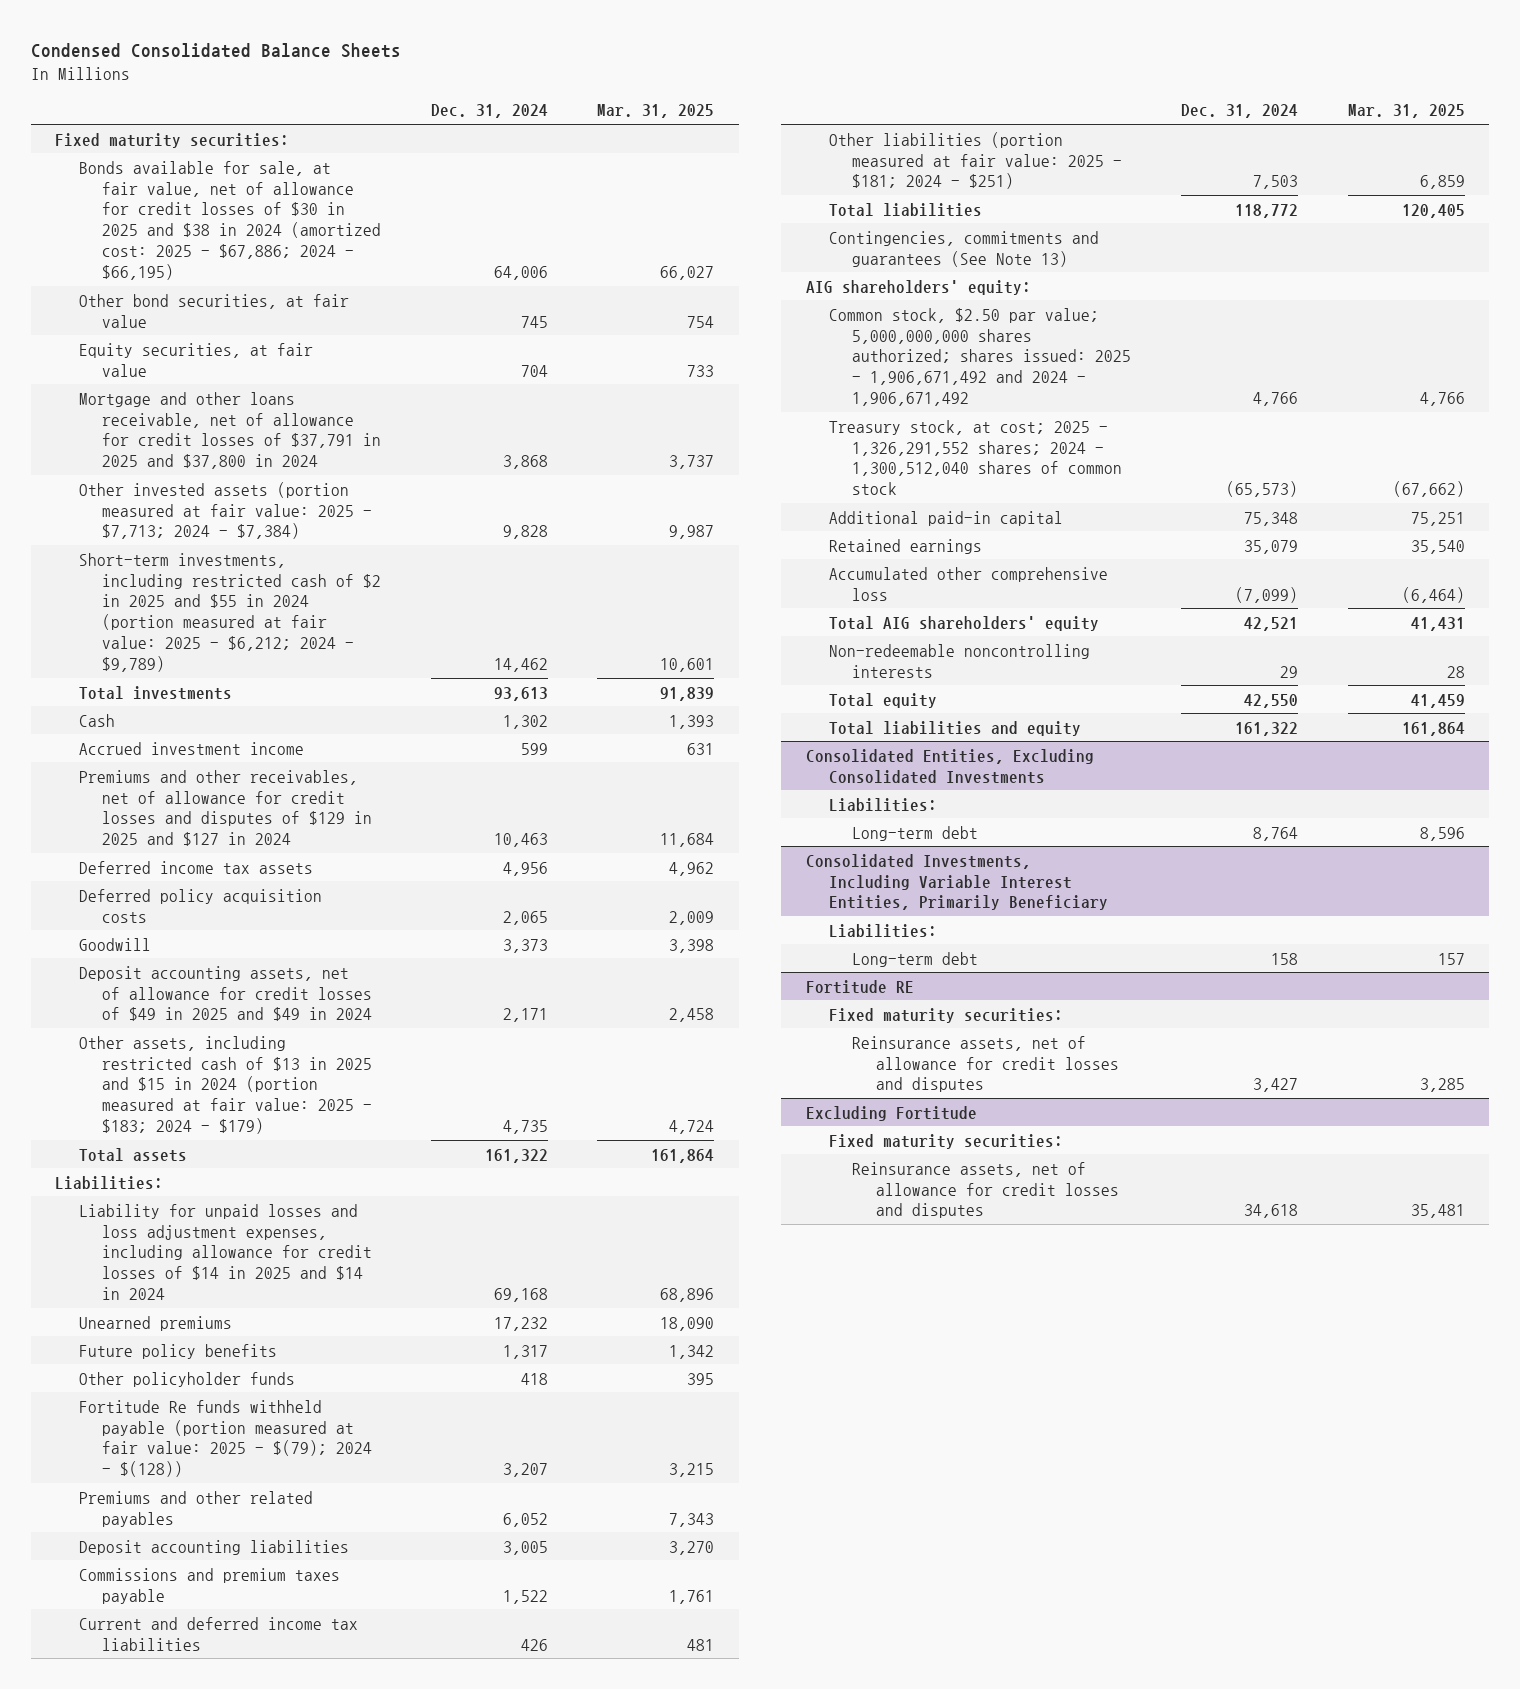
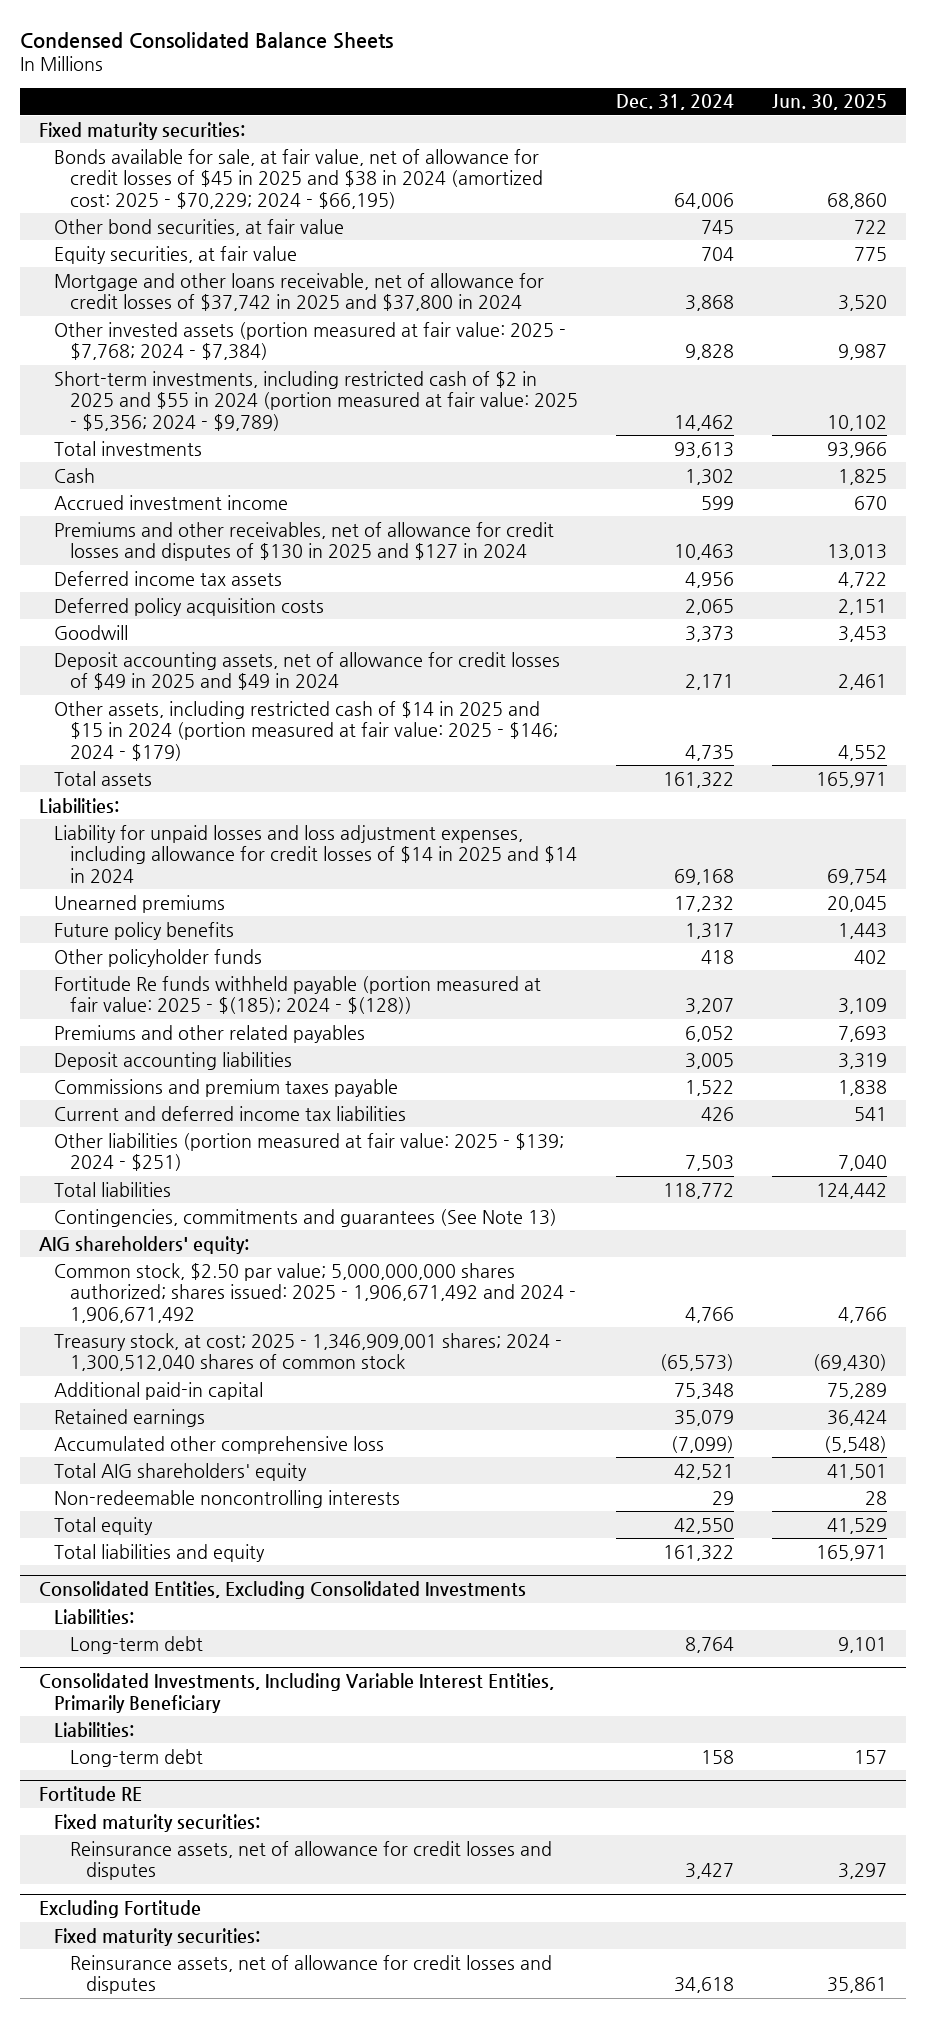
[597,104,715,119] Mar. 31, 2025 -> none
none -> [771,94,887,111] Jun. 30, 2025
[78,160,381,281] Bonds available for sale, at fair value, net of allowance for credit losses of $30 in 2025 and $38 in 2024 (amortized cost: 2025 - $67,886; 2024 - $66,195) -> [54,148,543,209] Bonds available for sale, at fair value, net of allowance for credit losses of $45 in 2025 and $38 in 2024 (amortized cost: 2025 - $70,229; 2024 - $66,195)
[78,391,381,470] Mortgage and other loans receivable, net of allowance for credit losses of $37,791 in 2025 and $37,800 in 2024 -> [54,272,545,312] Mortgage and other loans receivable, net of allowance for credit losses of $37,742 in 2025 and $37,800 in 2024
[78,481,372,540] Other invested assets (portion measured at fair value: 2025 - $7,713; 2024 - $7,384) -> [54,321,567,361] Other invested assets (portion measured at fair value: 2025 - $7,768; 2024 - $7,384)
[78,552,381,673] Short-term investments, including restricted cash of $2 in 2025 and $55 in 2024 (portion measured at fair value: 2025 - $6,212; 2024 - $9,789) -> [54,370,578,431] Short-term investments, including restricted cash of $2 in 2025 and $55 in 2024 (portion measured at fair value: 2025 - $5,356; 2024 - $9,789)
[78,769,372,847] Premiums and other receivables, net of allowance for credit losses and disputes of $129 in 2025 and $127 in 2024 -> [54,521,555,562] Premiums and other receivables, net of allowance for credit losses and disputes of $130 in 2025 and $127 in 2024
[78,1035,372,1135] Other assets, including restricted cash of $13 in 2025 and $15 in 2024 (portion measured at fair value: 2025 - $183; 2024 - $179) -> [54,700,558,761] Other assets, including restricted cash of $14 in 2025 and $15 in 2024 (portion measured at fair value: 2025 - $146; 2024 - $179)
[78,1399,372,1478] Fortitude Re funds withheld payable (portion measured at fair value: 2025 - $(79); 2024 - $(128)) -> [54,975,542,1015] Fortitude Re funds withheld payable (portion measured at fair value: 2025 - $(185); 2024 - $(128))
[829,131,1123,190] Other liabilities (portion measured at fair value: 2025 - $181; 2024 - $251) -> [54,1132,565,1172] Other liabilities (portion measured at fair value: 2025 - $139; 2024 - $251)
[829,419,1123,496] Treasury stock, at cost; 2025 - 1,326,291,552 shares; 2024 - 1,300,512,040 shares of common stock -> [54,1332,563,1372] Treasury stock, at cost; 2025 - 1,346,909,001 shares; 2024 - 1,300,512,040 shares of common stock

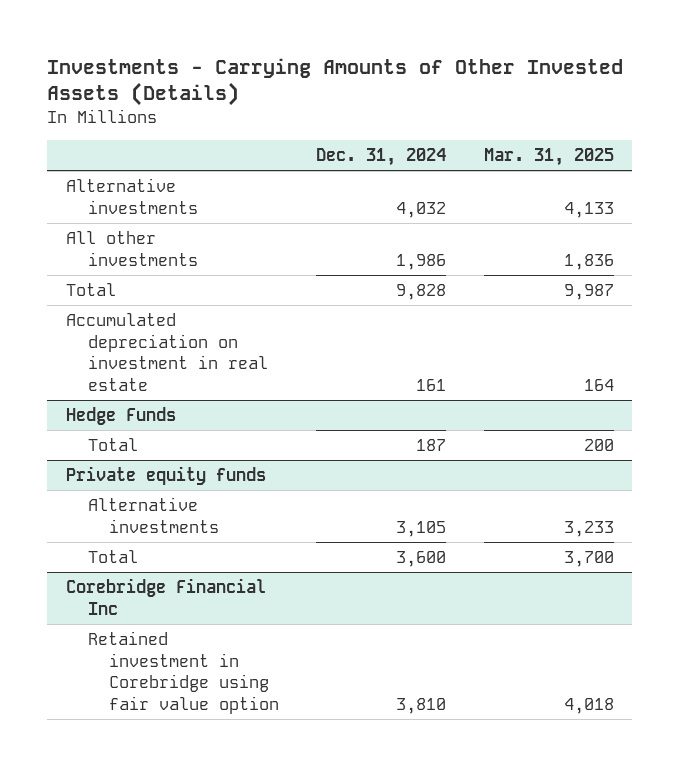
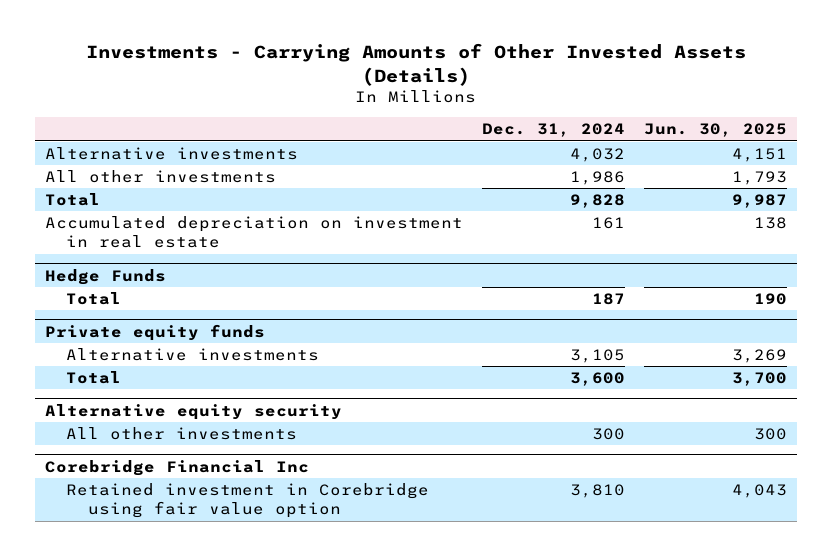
[483,148,614,167] Mar. 31, 2025 -> none
none -> [644,123,788,138] Jun. 30, 2025
none -> [44,403,342,420] Alternative equity security
none -> [66,426,298,440] All other investments

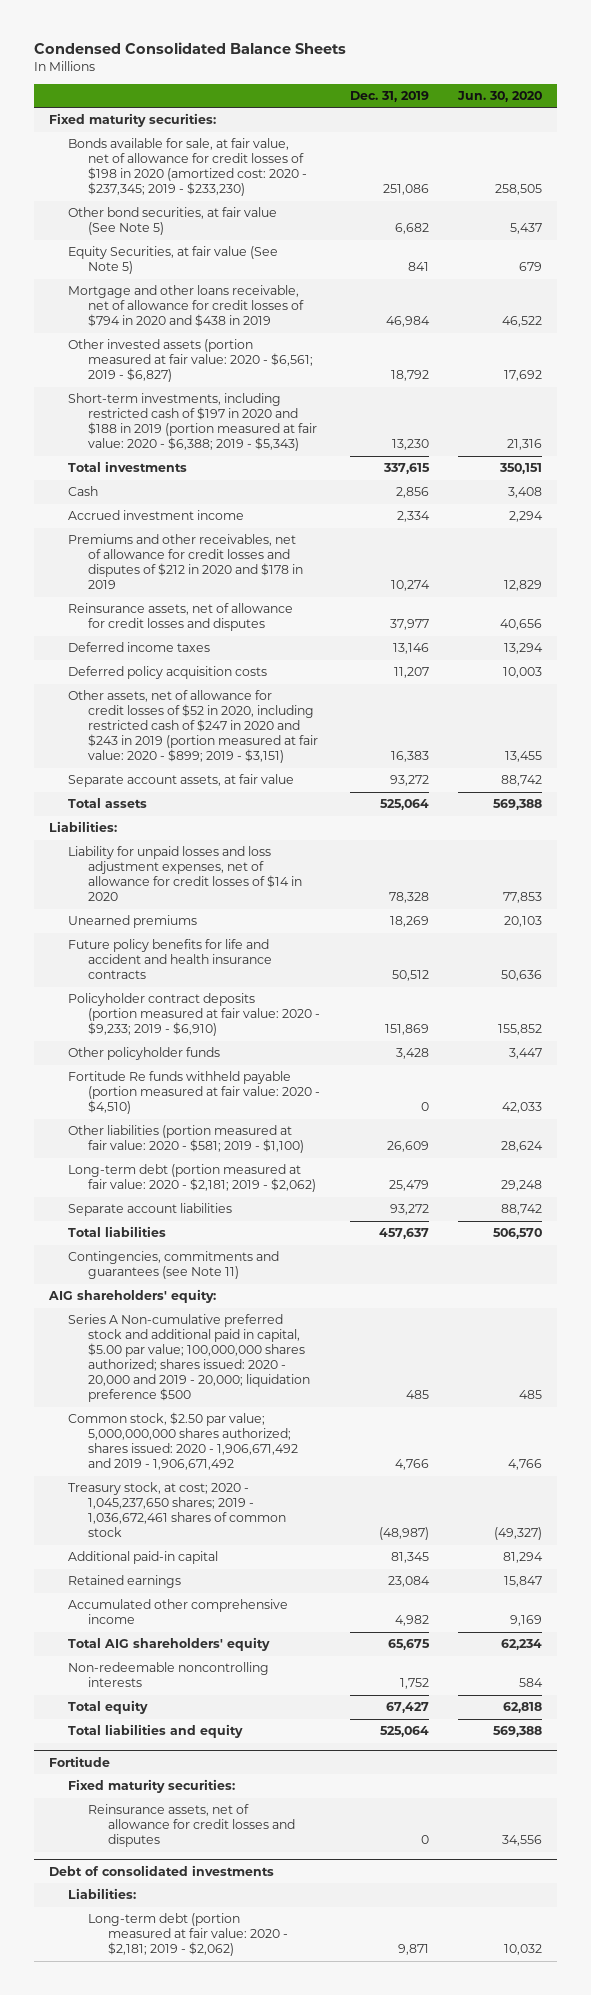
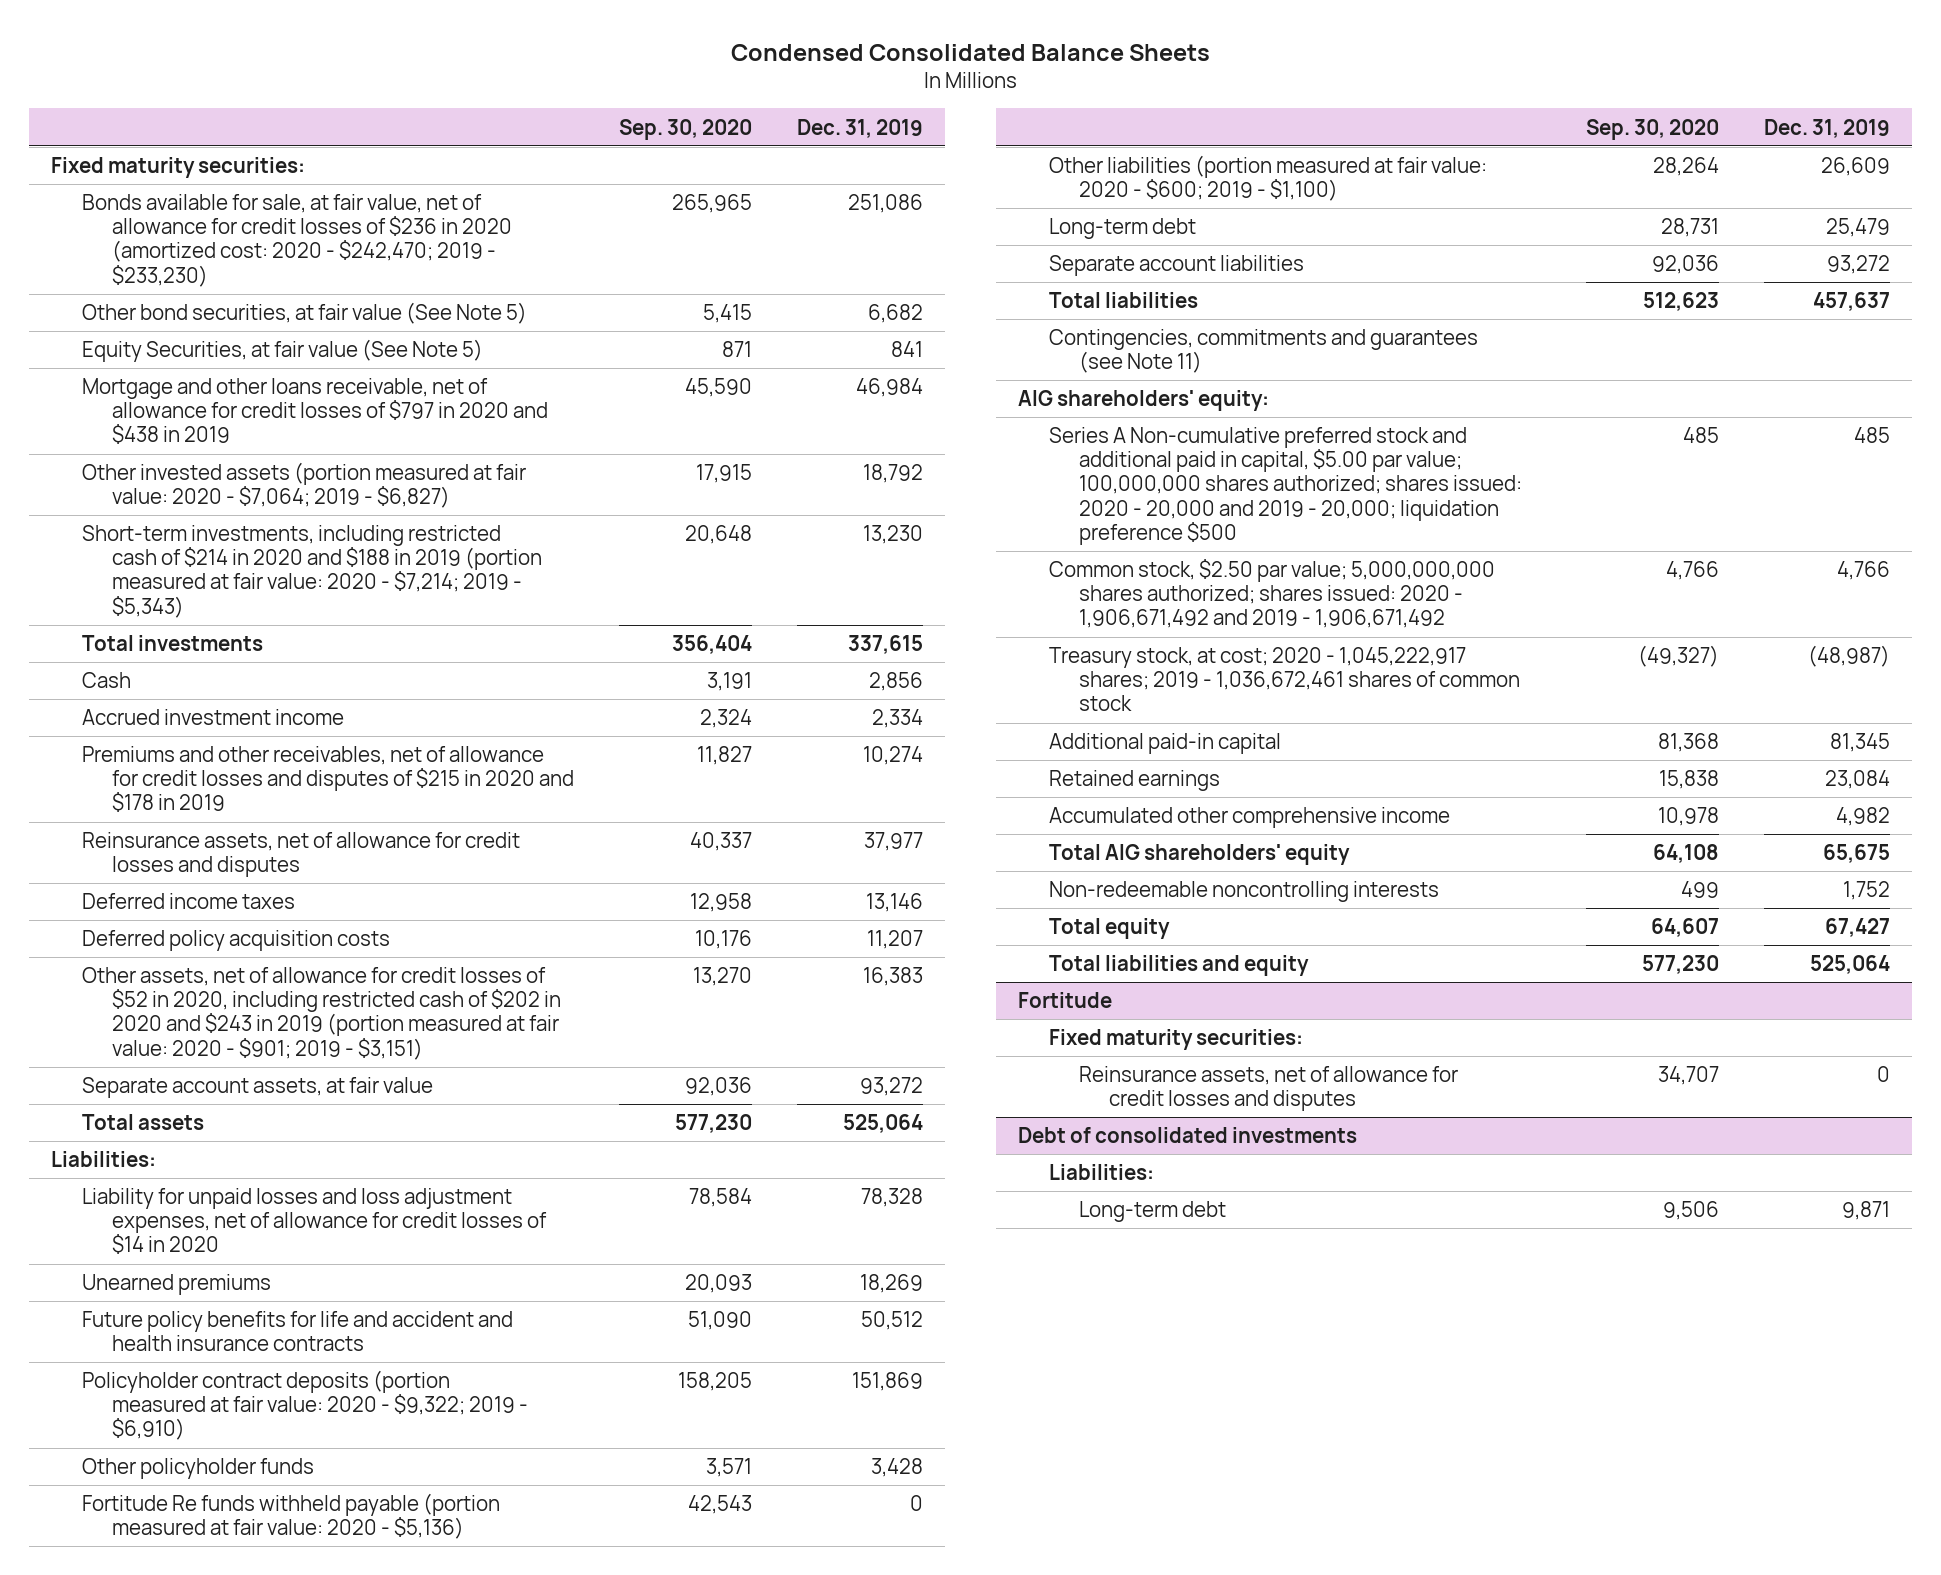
[457,90,543,102] Jun. 30, 2020 -> none
none -> [618,118,752,140] Sep. 30, 2020
[68,138,307,197] Bonds available for sale, at fair value, net of allowance for credit losses of $198 in 2020 (amortized cost: 2020 - $237,345; 2019 - $233,230) -> [81,194,512,287] Bonds available for sale, at fair value, net of allowance for credit losses of $236 in 2020 (amortized cost: 2020 - $242,470; 2019 - $233,230)
[68,285,304,328] Mortgage and other loans receivable, net of allowance for credit losses of $794 in 2020 and $438 in 2019 -> [81,378,548,445] Mortgage and other loans receivable, net of allowance for credit losses of $797 in 2020 and $438 in 2019
[68,339,313,383] Other invested assets (portion measured at fair value: 2020 - $6,561; 2019 - $6,827) -> [81,462,526,509] Other invested assets (portion measured at fair value: 2020 - $7,064; 2019 - $6,827)
[68,393,317,452] Short-term investments, including restricted cash of $197 in 2020 and $188 in 2019 (portion measured at fair value: 2020 - $6,388; 2019 - $5,343) -> [81,525,542,618] Short-term investments, including restricted cash of $214 in 2020 and $188 in 2019 (portion measured at fair value: 2020 - $7,214; 2019 - $5,343)
[68,534,303,590] Premiums and other receivables, net of allowance for credit losses and disputes of $212 in 2020 and $178 in 2019 -> [81,746,574,813] Premiums and other receivables, net of allowance for credit losses and disputes of $215 in 2020 and $178 in 2019
[68,690,318,764] Other assets, net of allowance for credit losses of $52 in 2020, including restricted cash of $247 in 2020 and $243 in 2019 (portion measured at fair value: 2020 - $899; 2019 - $3,151) -> [81,967,561,1060] Other assets, net of allowance for credit losses of $52 in 2020, including restricted cash of $202 in 2020 and $243 in 2019 (portion measured at fair value: 2020 - $901; 2019 - $3,151)
[68,993,320,1037] Policyholder contract deposits (portion measured at fair value: 2020 - $9,233; 2019 - $6,910) -> [81,1370,528,1441] Policyholder contract deposits (portion measured at fair value: 2020 - $9,322; 2019 - $6,910)
[68,1071,320,1115] Fortitude Re funds withheld payable (portion measured at fair value: 2020 - $4,510) -> [81,1493,500,1540] Fortitude Re funds withheld payable (portion measured at fair value: 2020 - $5,136)
[68,1125,304,1154] Other liabilities (portion measured at fair value: 2020 - $581; 2019 - $1,100) -> [1048,155,1487,202] Other liabilities (portion measured at fair value: 2020 - $600; 2019 - $1,100)
[68,1164,316,1193] Long-term debt (portion measured at fair value: 2020 - $2,181; 2019 - $2,062) -> [1048,218,1196,240] Long-term debt
[68,1482,286,1538] Treasury stock, at cost; 2020 - 1,045,237,650 shares; 2019 - 1,036,672,461 shares of common stock -> [1048,647,1521,712] Treasury stock, at cost; 2020 - 1,045,222,917 shares; 2019 - 1,036,672,461 shares of common stock
[87,1913,288,1957] Long-term debt (portion measured at fair value: 2020 - $2,181; 2019 - $2,062) -> [1079,1201,1227,1223] Long-term debt

